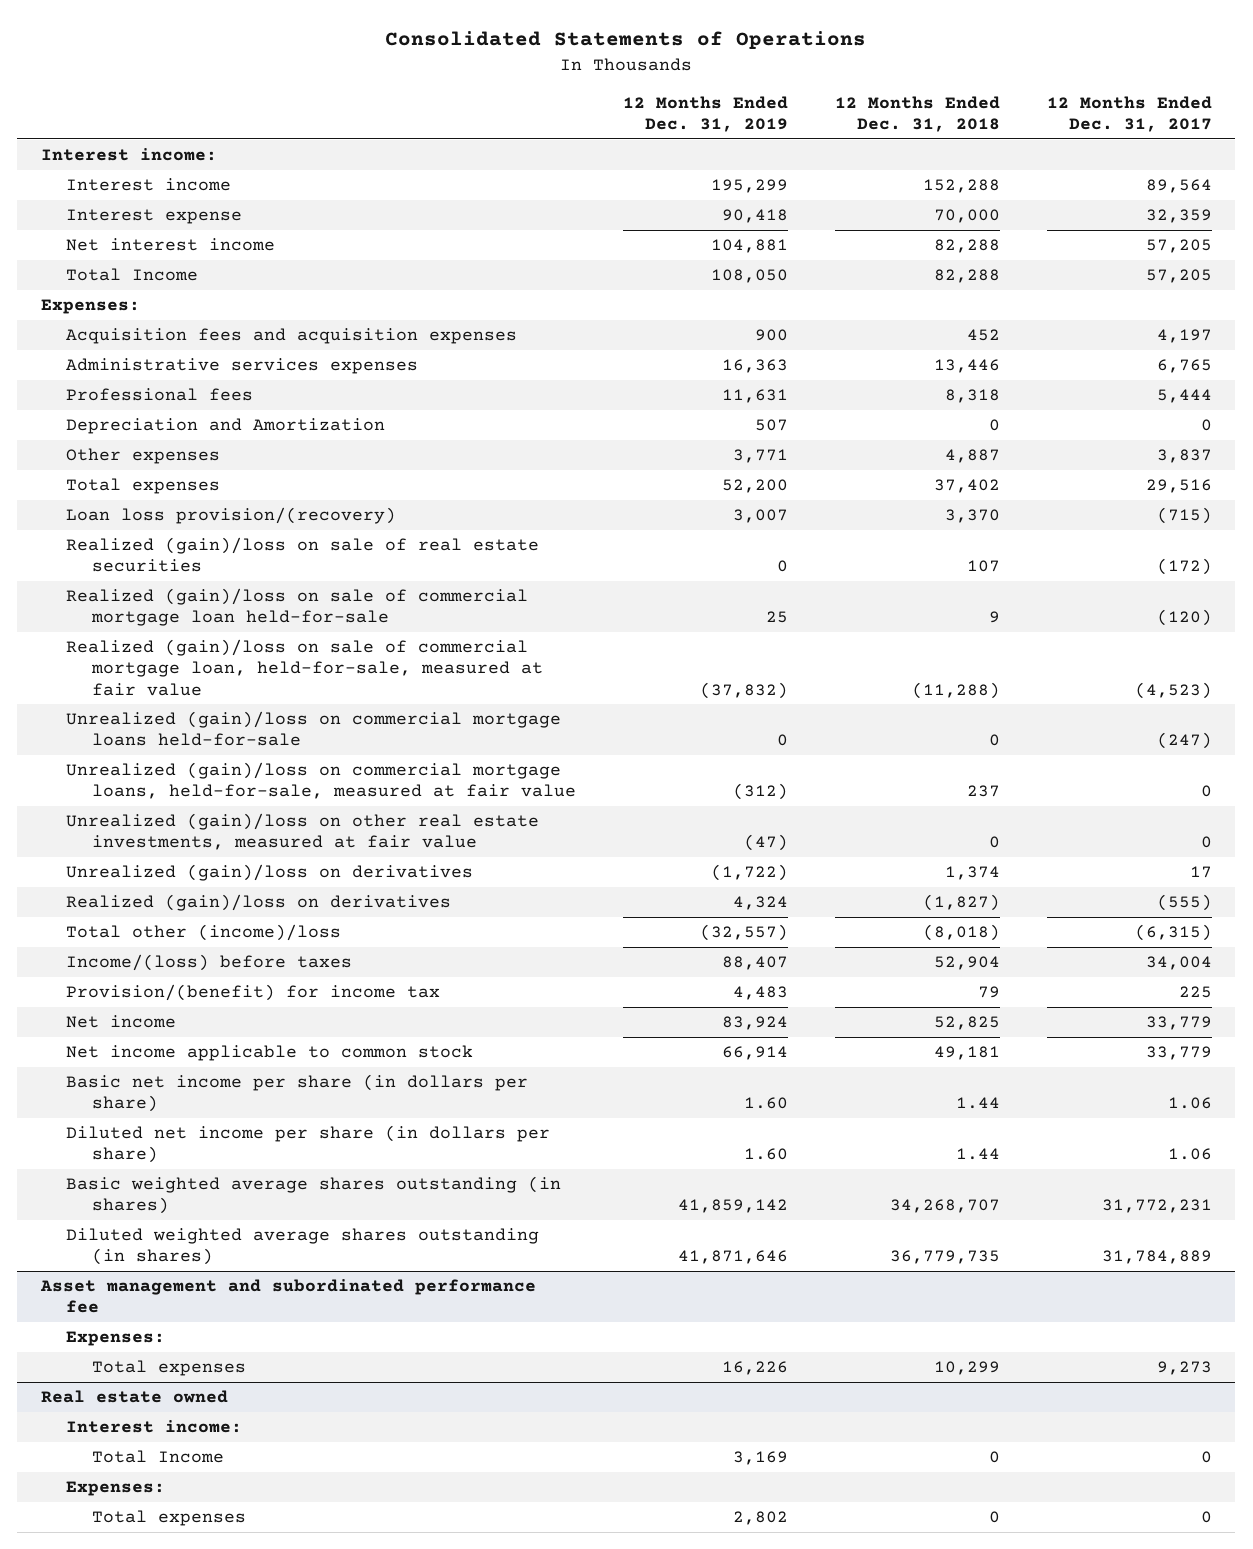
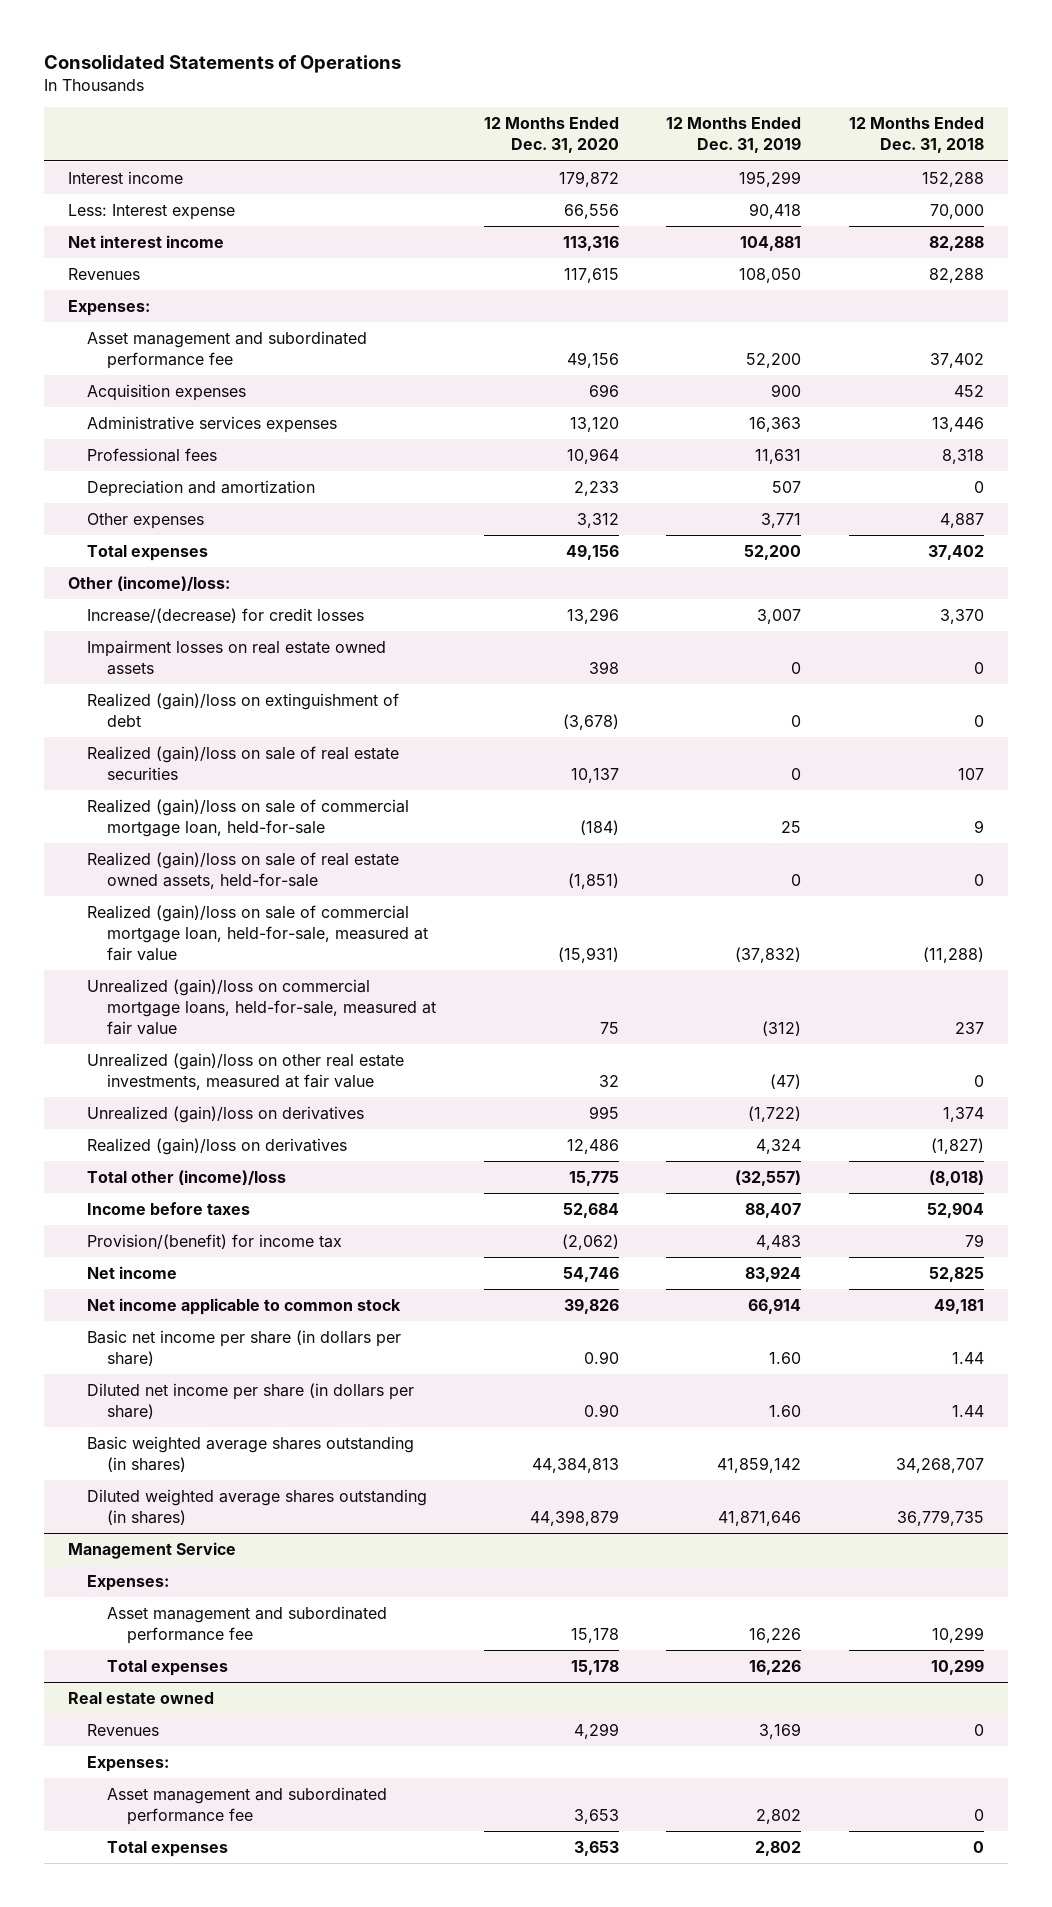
[1046,95,1212,133] 12 Months Ended Dec. 31, 2017 -> none
none -> [483,117,619,154] 12 Months Ended Dec. 31, 2020
[40,148,217,162] Interest income: -> none
[66,209,243,225] Interest expense -> [67,204,235,221] Less: Interest expense
[66,268,199,282] Total Income -> [67,268,140,281] Revenues
none -> [87,331,368,370] Asset management and subordinated performance fee
[66,328,518,345] Acquisition fees and acquisition expenses -> [87,384,247,402] Acquisition expenses
[66,418,386,435] Depreciation and Amortization -> [87,480,316,498] Depreciation and amortization
none -> [67,576,230,592] Other (income)/loss:
[66,507,397,525] Loan loss provision/(recovery) -> [87,608,365,624] Increase/(decrease) for credit losses
none -> [87,640,387,676] Impairment losses on real estate owned assets
none -> [87,693,400,728] Realized (gain)/loss on extinguishment of debt
[66,588,529,627] Realized (gain)/loss on sale of commercial mortgage loan held-for-sale -> [87,799,410,838] Realized (gain)/loss on sale of commercial mortgage loan, held-for-sale
none -> [87,852,400,890] Realized (gain)/loss on sale of real estate owned assets, held-for-sale
[66,711,562,747] Unrealized (gain)/loss on commercial mortgage loans held-for-sale -> none
[66,954,353,972] Income/(loss) before taxes -> [87,1202,251,1216] Income before taxes
[39,1279,536,1314] Asset management and subordinated performance fee -> [67,1542,236,1560] Management Service
none -> [106,1606,387,1645] Asset management and subordinated performance fee
[66,1420,243,1434] Interest income: -> none
[91,1450,224,1464] Total Income -> [87,1724,160,1737] Revenues
none -> [106,1787,387,1826] Asset management and subordinated performance fee

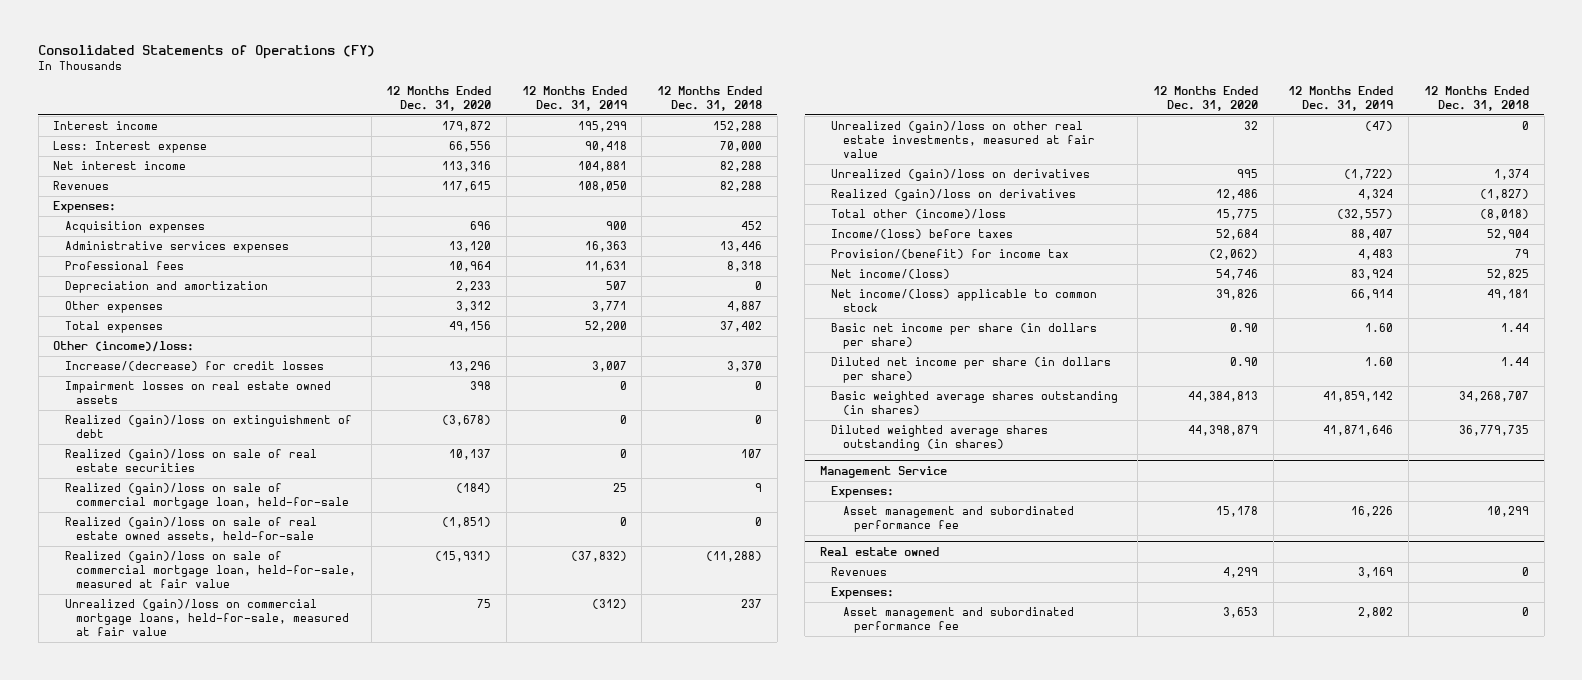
[43,55,401,74] Consolidated Statements of Operations -> [38,45,376,60] Consolidated Statements of Operations (FY)
[87,331,368,370] Asset management and subordinated performance fee -> none
[87,1202,251,1216] Income before taxes -> [831,229,1014,240] Income/(loss) before taxes
[87,1266,178,1280] Net income -> [831,269,951,280] Net income/(loss)
[87,1298,402,1316] Net income applicable to common stock -> [831,289,1098,313] Net income/(loss) applicable to common stock
[106,1660,228,1677] Total expenses -> none
[106,1841,228,1858] Total expenses -> none

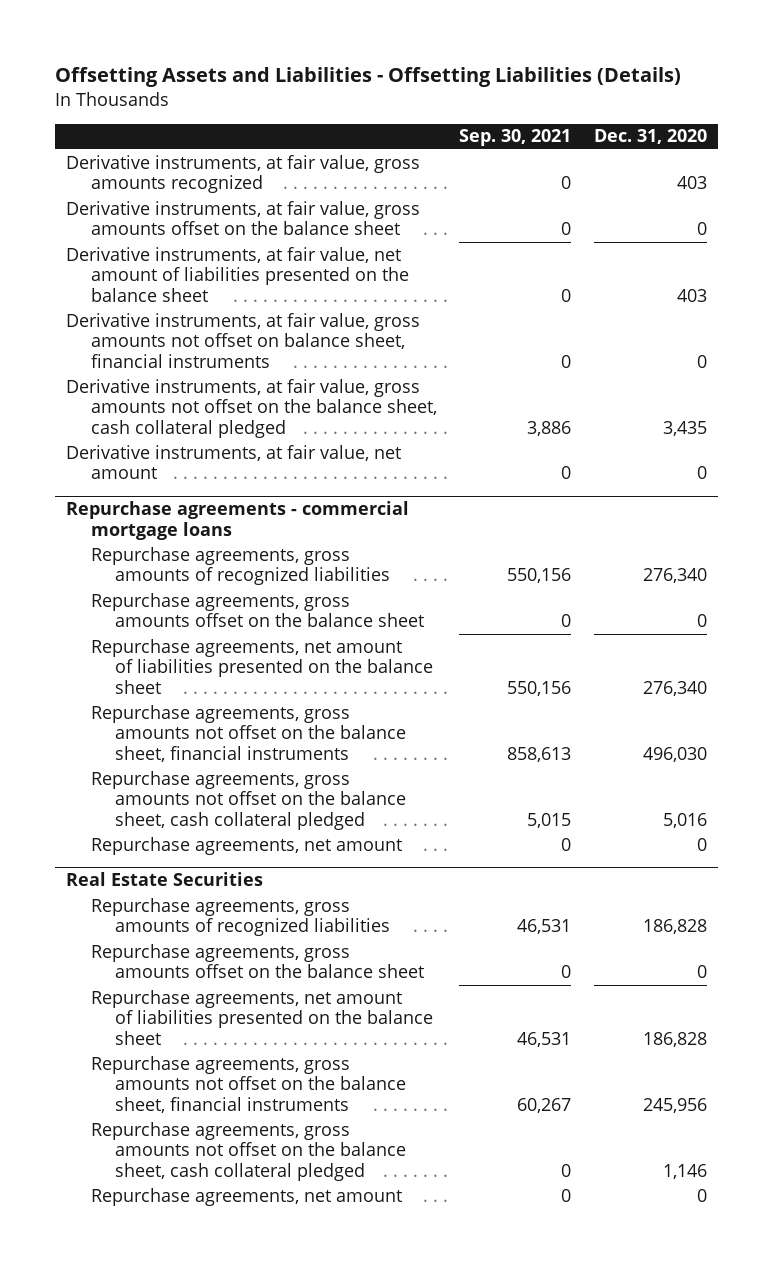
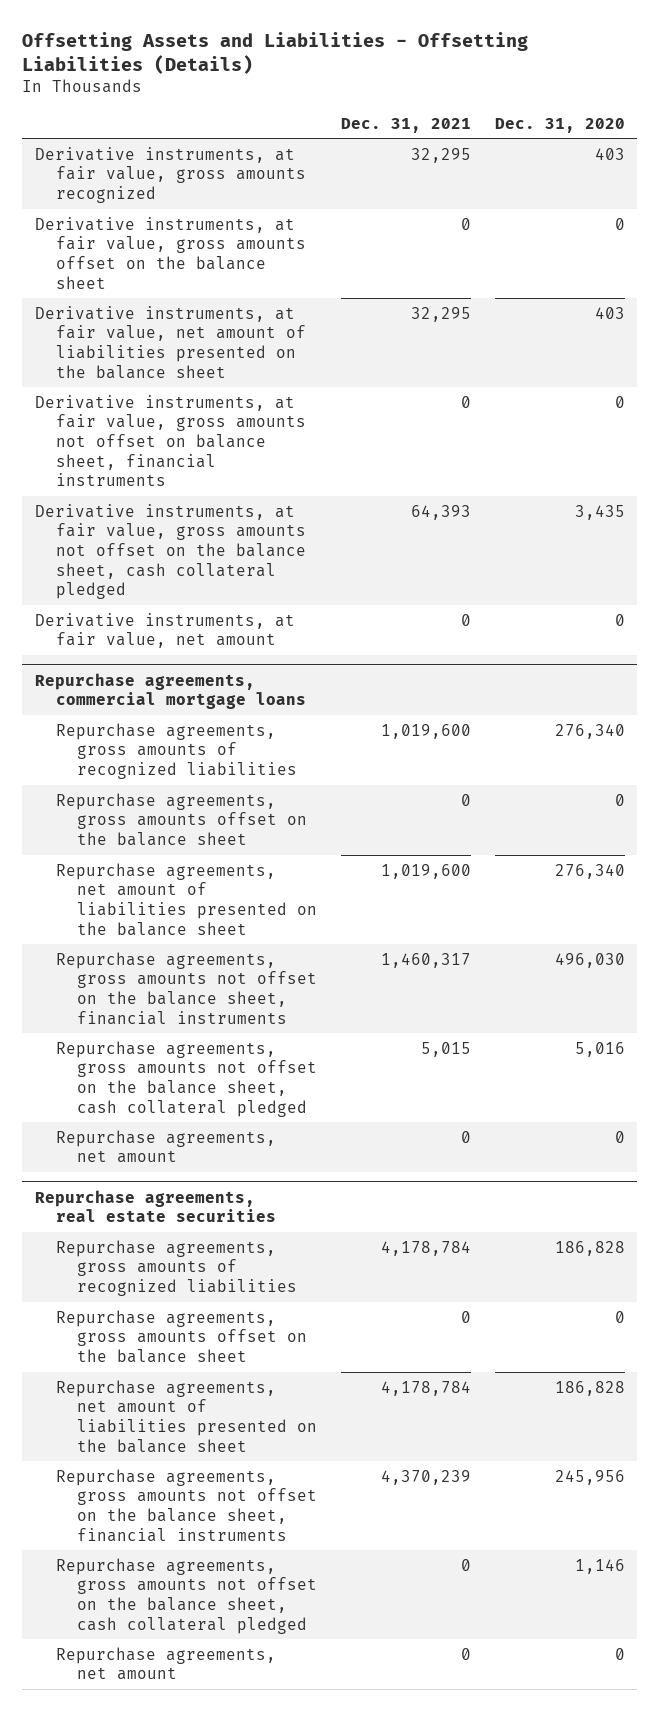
[459,129,572,147] Sep. 30, 2021 -> none
none -> [340,117,471,133] Dec. 31, 2021
[66,501,410,540] Repurchase agreements - commercial mortgage loans -> [34,672,306,710] Repurchase agreements, commercial mortgage loans
[66,872,264,887] Real Estate Securities -> [34,1189,276,1223] Repurchase agreements, real estate securities

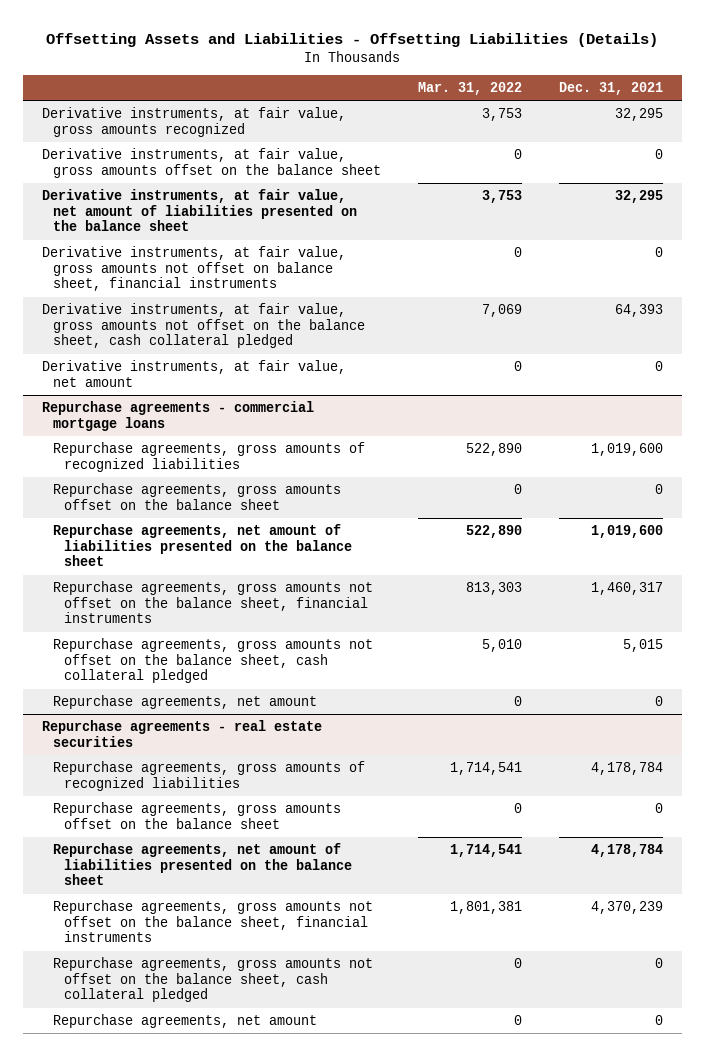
[494,117,625,133] Dec. 31, 2020 -> none
none -> [417,82,522,96] Mar. 31, 2022
[34,672,306,710] Repurchase agreements, commercial mortgage loans -> [41,400,314,431] Repurchase agreements - commercial mortgage loans
[34,1189,276,1223] Repurchase agreements, real estate securities -> [41,719,322,747] Repurchase agreements - real estate securities

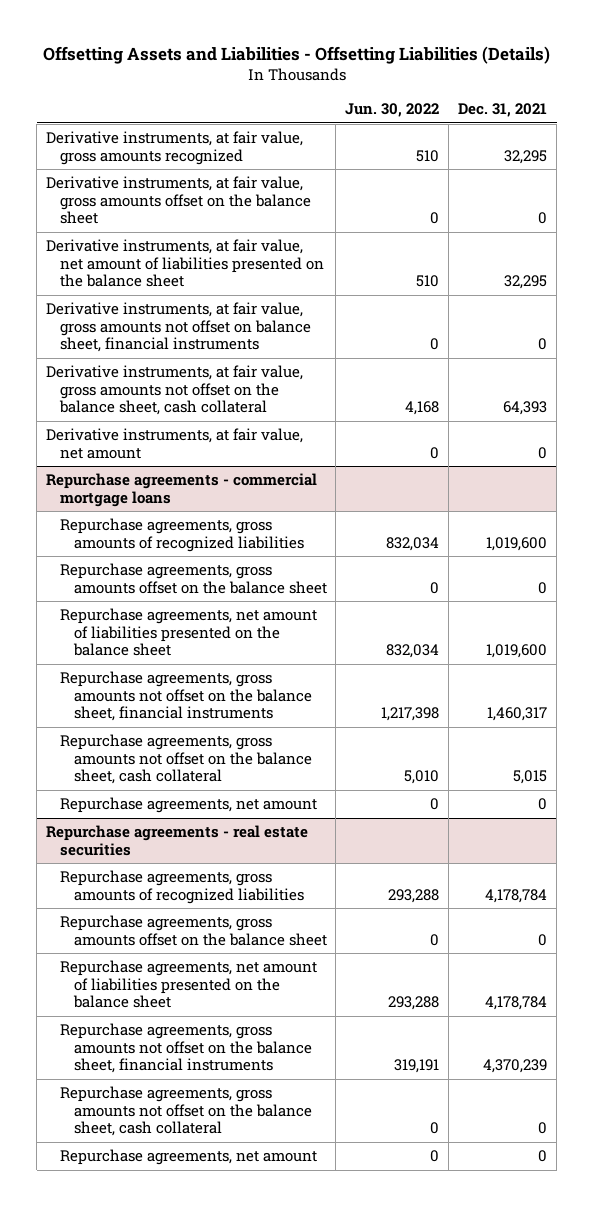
[417,82,522,96] Mar. 31, 2022 -> none
none -> [345,102,440,117] Jun. 30, 2022
[41,302,365,349] Derivative instruments, at fair value, gross amounts not offset on the balance sheet, cash collateral pledged -> [46,365,304,416] Derivative instruments, at fair value, gross amounts not offset on the balance sheet, cash collateral
[52,637,373,684] Repurchase agreements, gross amounts not offset on the balance sheet, cash collateral pledged -> [59,734,312,785] Repurchase agreements, gross amounts not offset on the balance sheet, cash collateral
[52,956,373,1003] Repurchase agreements, gross amounts not offset on the balance sheet, cash collateral pledged -> [59,1086,312,1137] Repurchase agreements, gross amounts not offset on the balance sheet, cash collateral

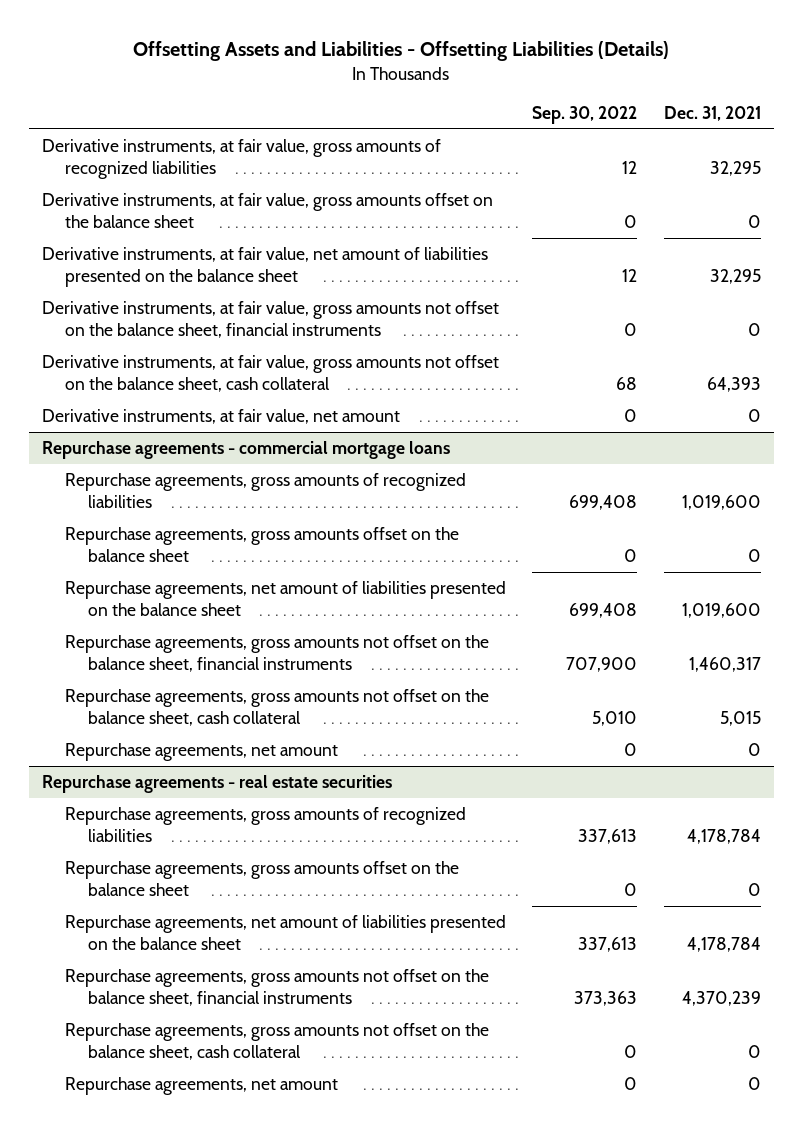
[345,102,440,117] Jun. 30, 2022 -> none
none -> [532,106,638,125] Sep. 30, 2022
[46,131,304,165] Derivative instruments, at fair value, gross amounts recognized -> [41,139,441,180] Derivative instruments, at fair value, gross amounts of recognized liabilities
[46,302,311,353] Derivative instruments, at fair value, gross amounts not offset on balance sheet, financial instruments -> [41,301,499,339] Derivative instruments, at fair value, gross amounts not offset on the balance sheet, financial instruments

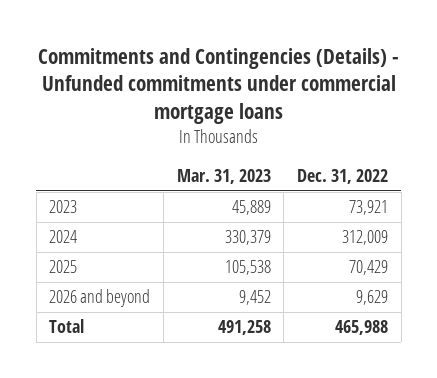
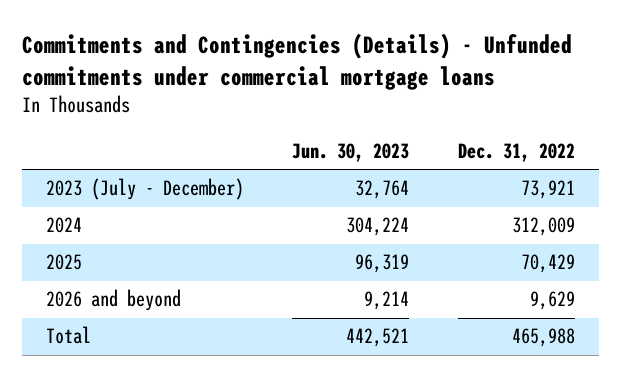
[176,169,271,185] Mar. 31, 2023 -> none
none -> [292,143,410,163] Jun. 30, 2023
[49,200,78,214] 2023 -> [45,178,244,201] 2023 (July - December)

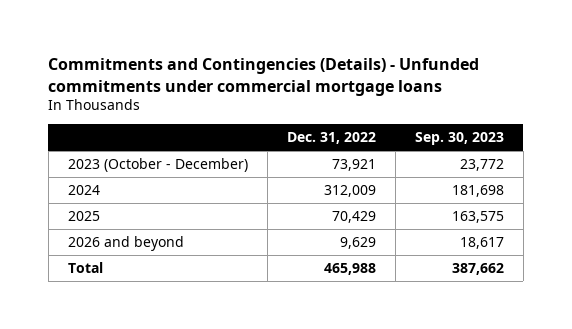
[292,143,410,163] Jun. 30, 2023 -> none
none -> [414,132,504,146] Sep. 30, 2023
[45,178,244,201] 2023 (July - December) -> [67,157,248,172] 2023 (October - December)

